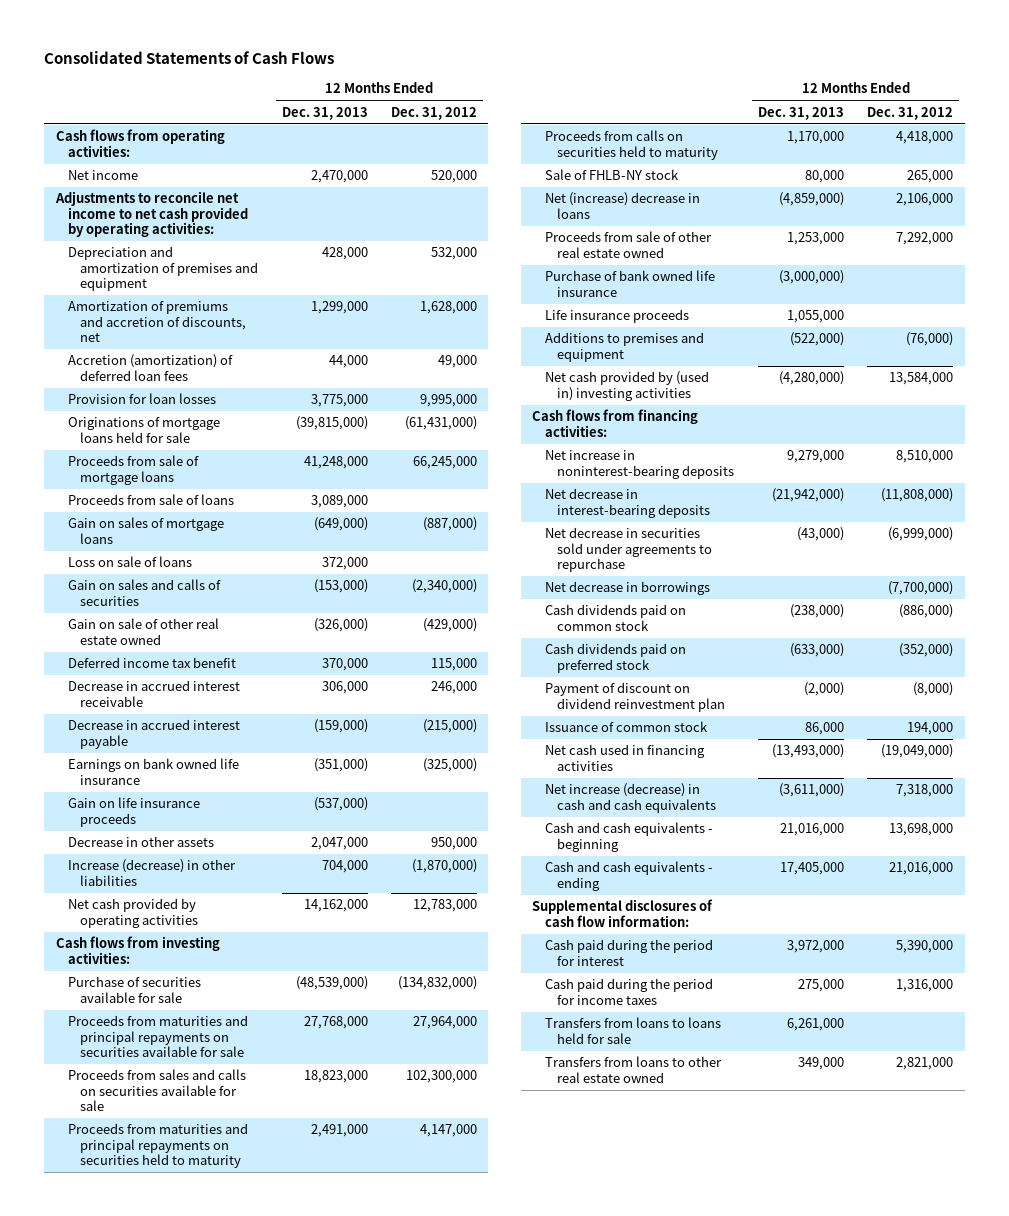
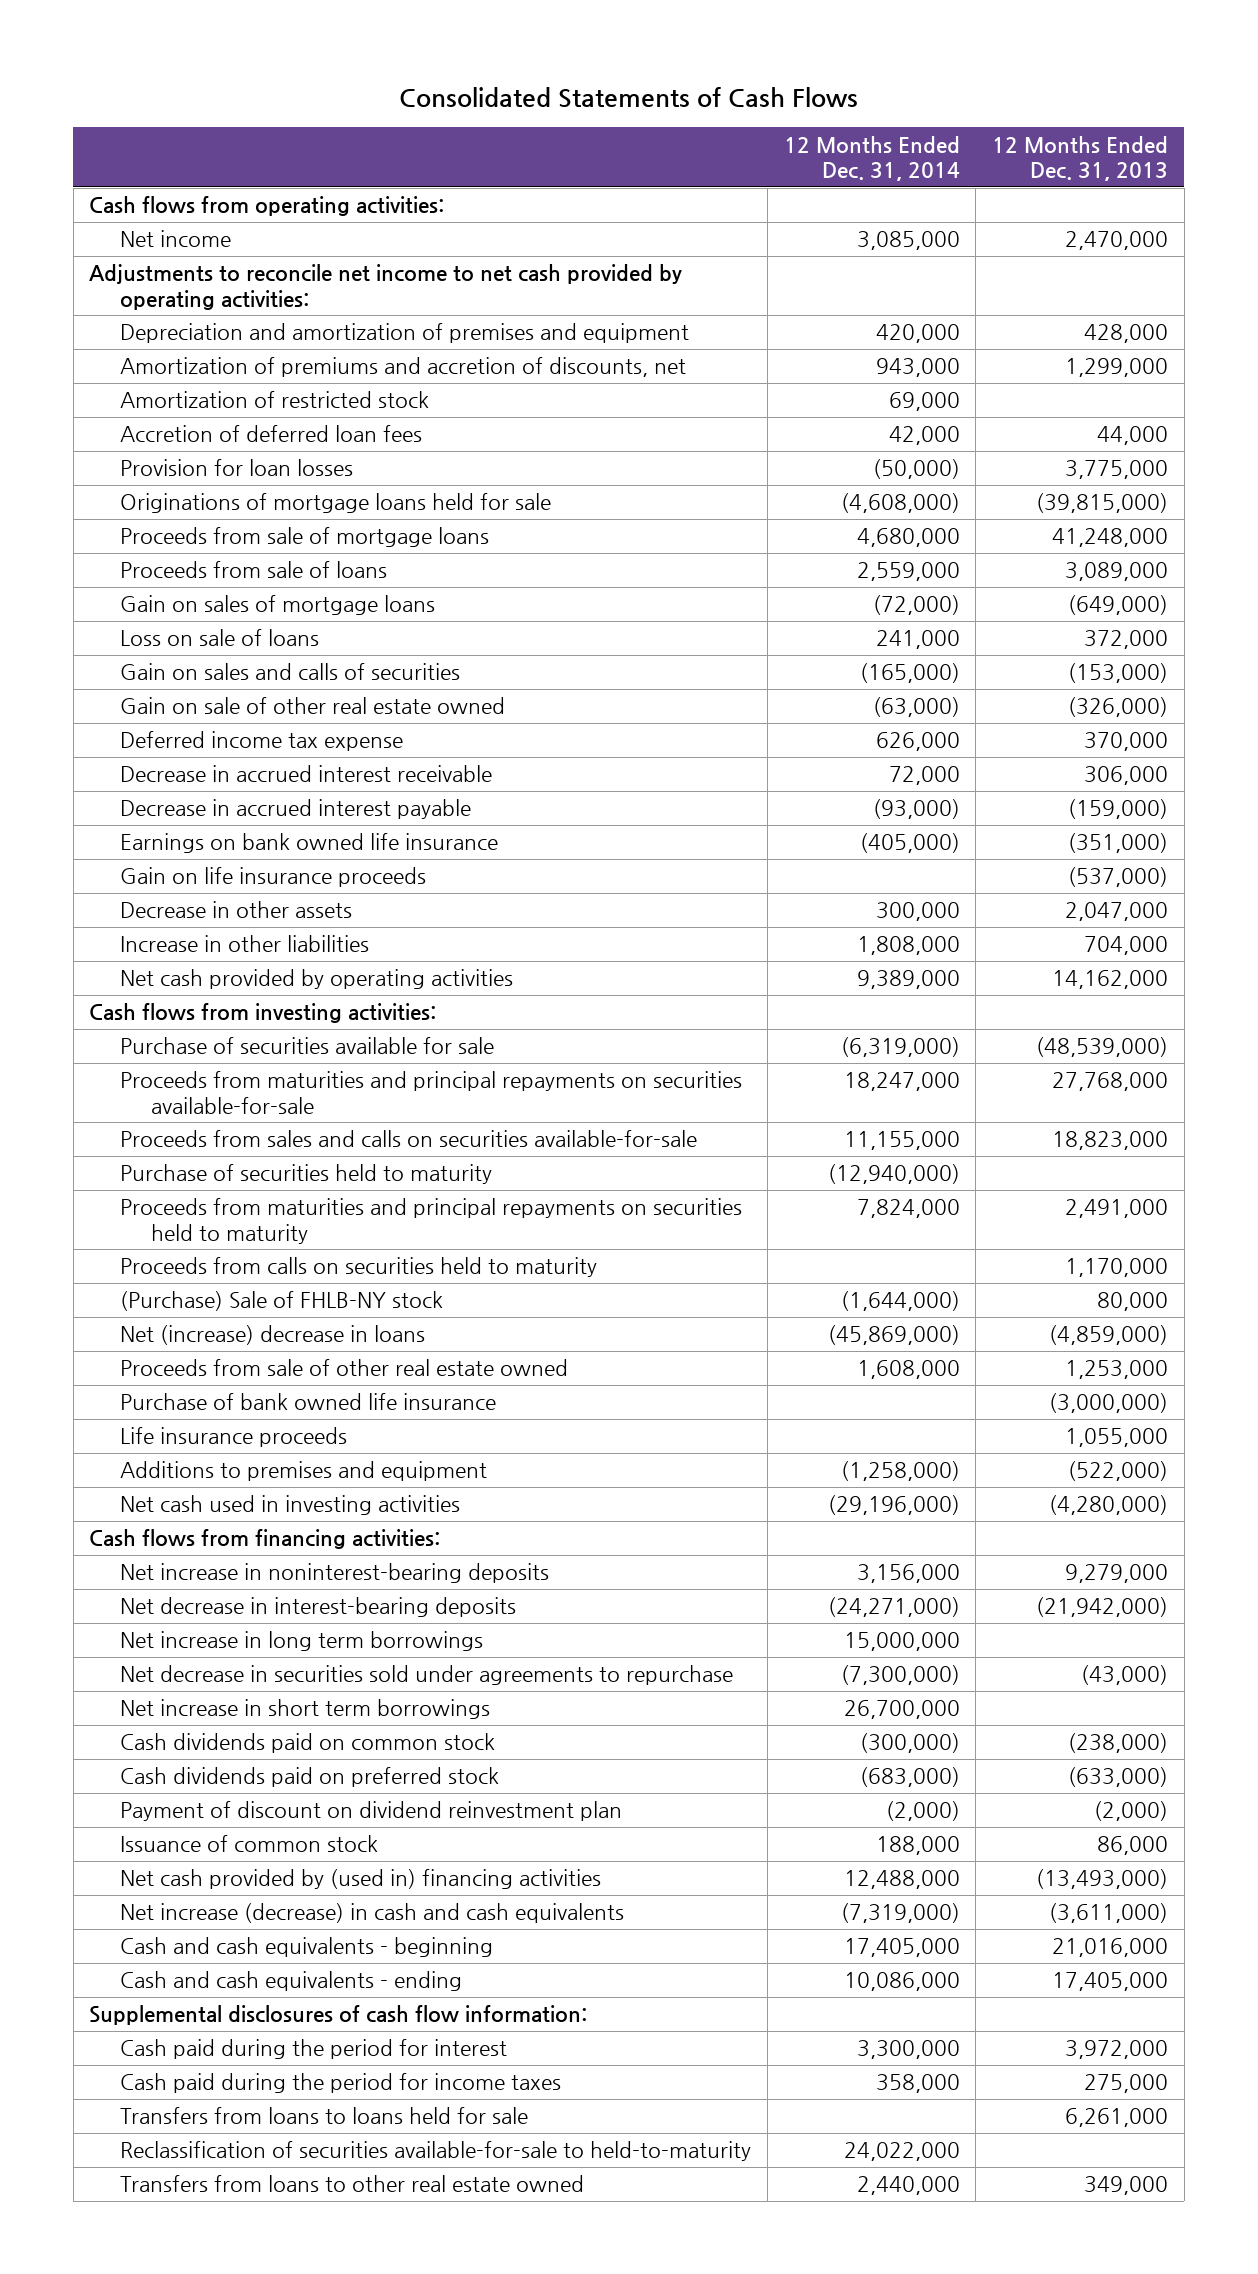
[390,106,477,120] Dec. 31, 2012 -> none
none -> [783,135,960,182] 12 Months Ended Dec. 31, 2014
none -> [120,391,430,409] Amortization of restricted stock
[68,354,234,381] Accretion (amortization) of deferred loan fees -> [120,425,423,443] Accretion of deferred loan fees
[68,657,237,669] Deferred income tax benefit -> [120,731,404,752] Deferred income tax expense
[68,859,237,886] Increase (decrease) in other liabilities -> [120,935,370,953] Increase in other liabilities
[68,1015,249,1058] Proceeds from maturities and principal repayments on securities available for sale -> [120,1071,743,1114] Proceeds from maturities and principal repayments on securities available-for-sale
[68,1069,247,1112] Proceeds from sales and calls on securities available for sale -> [120,1130,698,1148] Proceeds from sales and calls on securities available-for-sale
none -> [120,1164,493,1185] Purchase of securities held to maturity
[544,169,679,181] Sale of FHLB-NY stock -> [120,1291,444,1312] (Purchase) Sale of FHLB-NY stock
[544,371,709,401] Net cash provided by (used in) investing activities -> [120,1495,461,1516] Net cash used in investing activities
none -> [120,1631,484,1652] Net increase in long term borrowings
[544,581,710,596] Net decrease in borrowings -> [120,1699,491,1720] Net increase in short term borrowings
[544,744,705,771] Net cash used in financing activities -> [120,1869,602,1890] Net cash provided by (used in) financing activities
none -> [120,2141,752,2162] Reclassification of securities available-for-sale to held-to-maturity

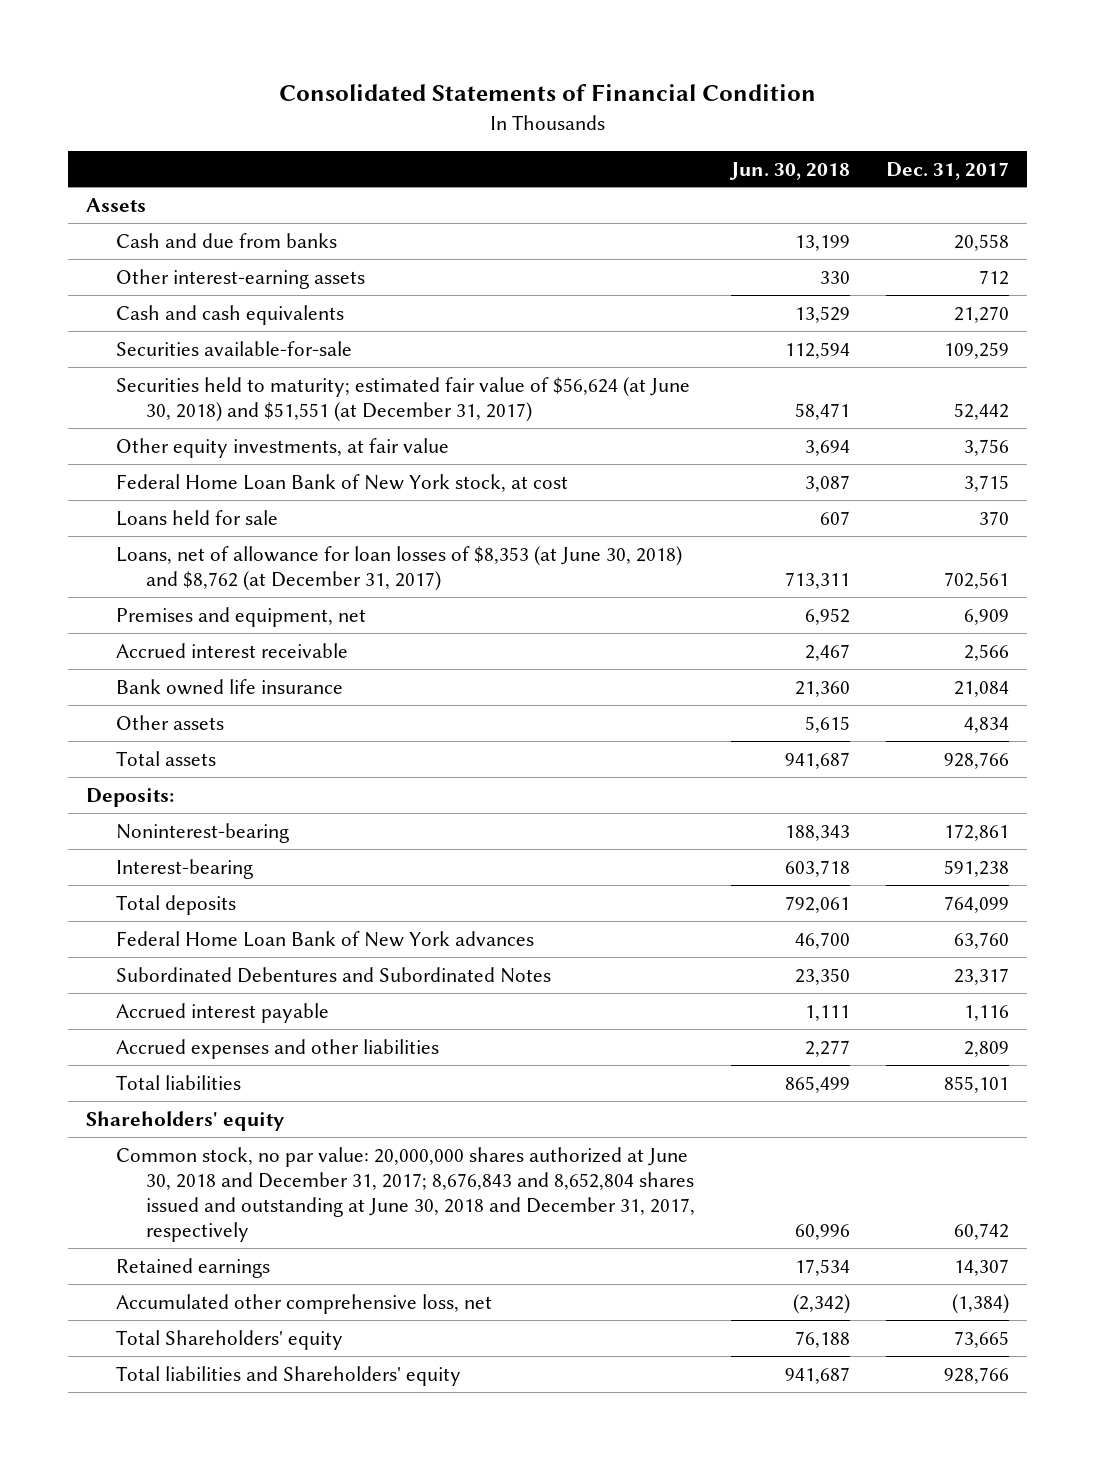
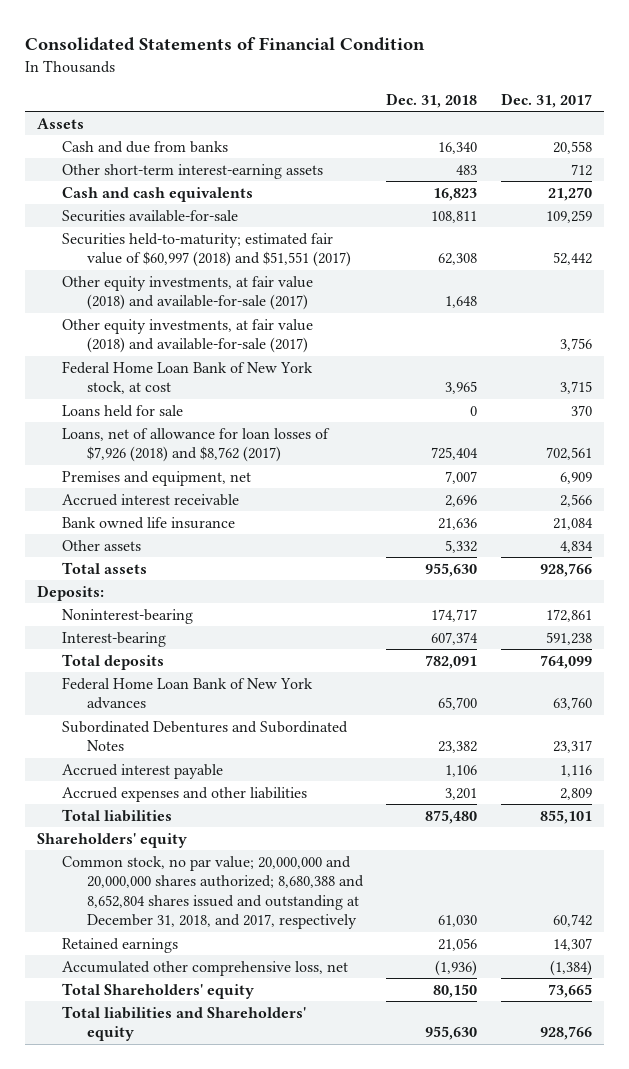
[729,161,851,180] Jun. 30, 2018 -> none
none -> [386,92,478,108] Dec. 31, 2018
[116,268,366,289] Other interest-earning assets -> [61,163,323,179] Other short-term interest-earning assets
[116,376,691,422] Securities held to maturity; estimated fair value of $56,624 (at June 30, 2018) and $51,551 (at December 31, 2017) -> [61,232,351,268] Securities held-to-maturity; estimated fair value of $60,997 (2018) and $51,551 (2017)
none -> [61,275,313,311] Other equity investments, at fair value (2018) and available-for-sale (2017)
[116,437,450,458] Other equity investments, at fair value -> [61,318,313,354] Other equity investments, at fair value (2018) and available-for-sale (2017)
[116,545,683,591] Loans, net of allowance for loan losses of $8,353 (at June 30, 2018) and $8,762 (at December 31, 2017) -> [61,427,330,463] Loans, net of allowance for loan losses of $7,926 (2018) and $8,762 (2017)
[116,1146,696,1243] Common stock, no par value: 20,000,000 shares authorized at June 30, 2018 and December 31, 2017; 8,676,843 and 8,652,804 shares issued and outstanding at June 30, 2018 and December 31, 2017, respectively -> [61,855,364,930] Common stock, no par value; 20,000,000 and 20,000,000 shares authorized; 8,680,388 and 8,652,804 shares issued and outstanding at December 31, 2018, and 2017, respectively

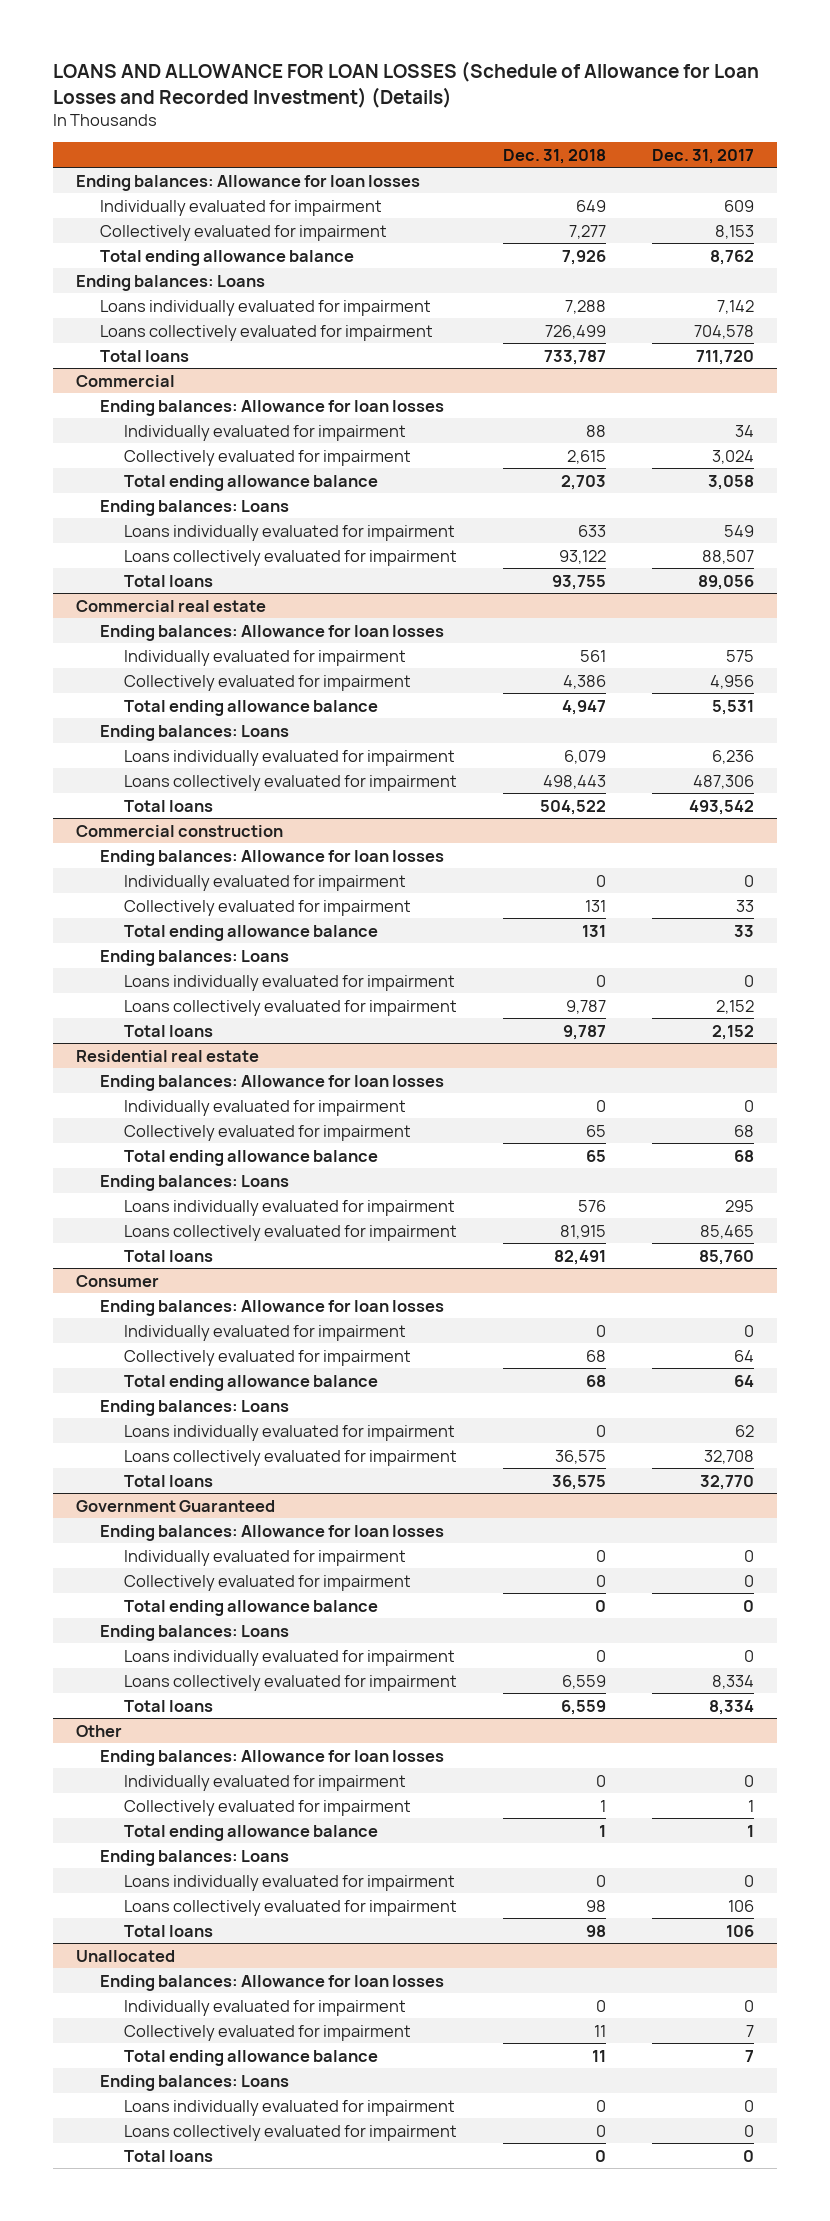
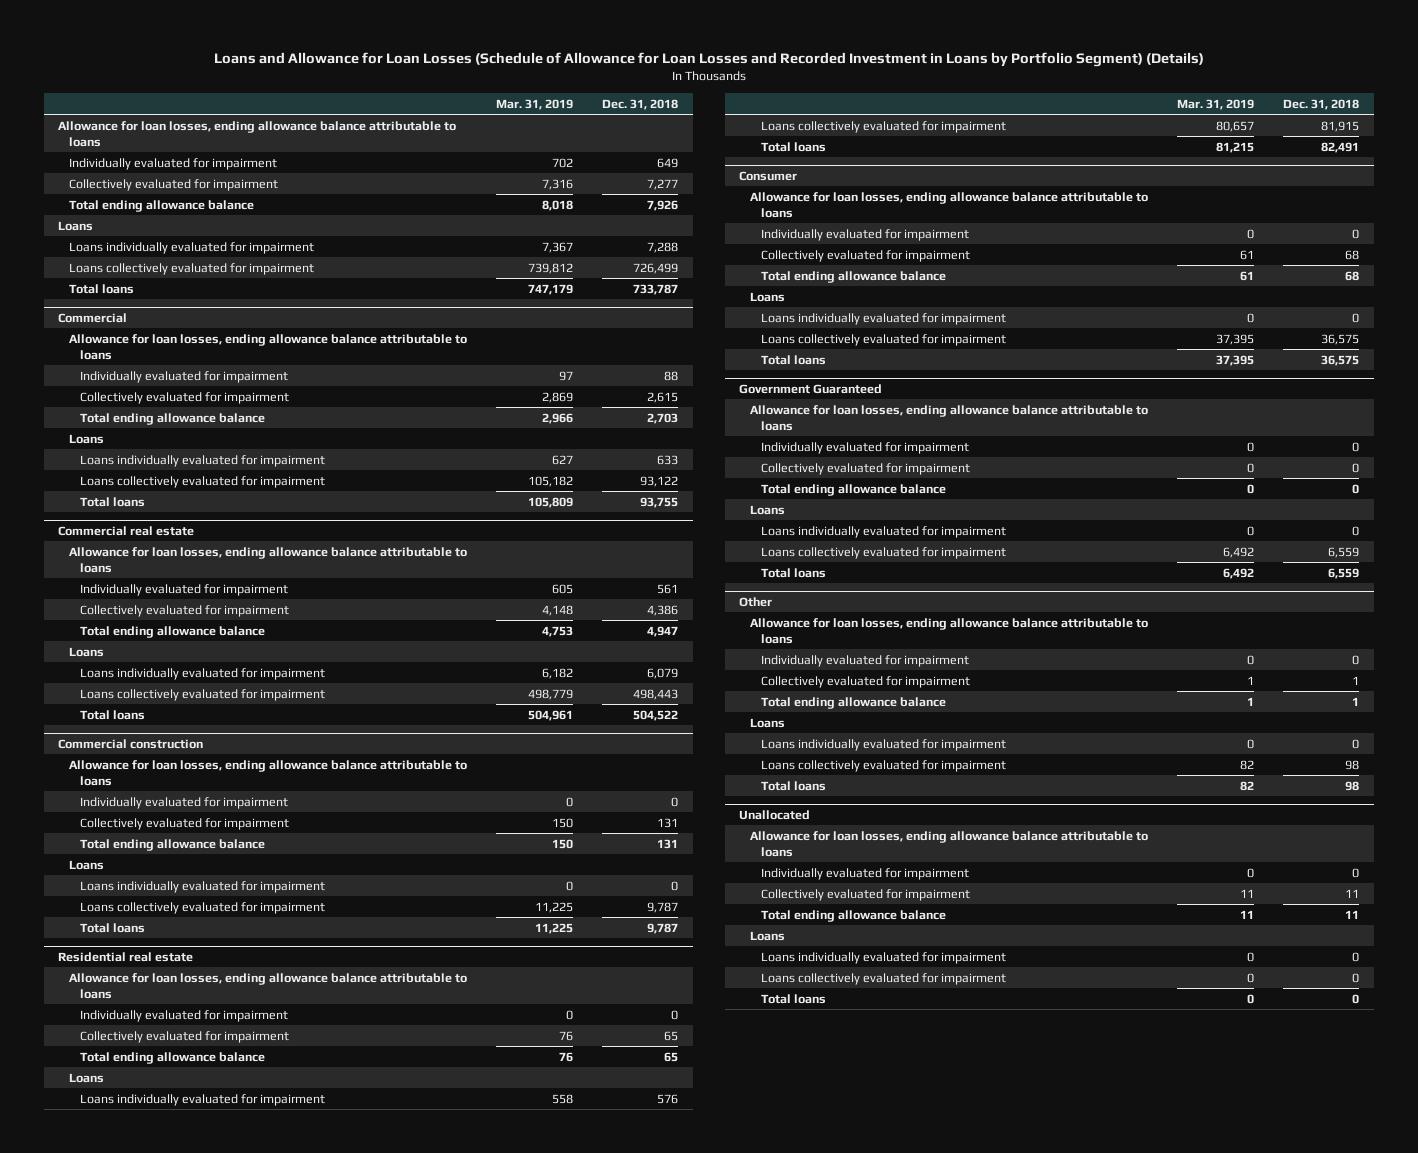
[52,61,759,108] LOANS AND ALLOWANCE FOR LOAN LOSSES (Schedule of Allowance for Loan Losses and Recorded Investment) (Details) -> [213,52,1204,68] Loans and Allowance for Loan Losses (Schedule of Allowance for Loan Losses and Recorded Investment in Loans by Portfolio Segment) (Details)
[652,148,755,164] Dec. 31, 2017 -> none
none -> [496,98,574,110] Mar. 31, 2019
[76,174,421,191] Ending balances: Allowance for loan losses -> [58,120,457,147] Allowance for loan losses, ending allowance balance attributable to loans
[76,274,266,291] Ending balances: Loans -> [58,220,94,231] Loans
[99,399,444,416] Ending balances: Allowance for loan losses -> [69,333,468,360] Allowance for loan losses, ending allowance balance attributable to loans
[99,499,289,516] Ending balances: Loans -> [69,433,105,444] Loans
[99,624,444,641] Ending balances: Allowance for loan losses -> [69,546,468,573] Allowance for loan losses, ending allowance balance attributable to loans
[99,724,289,741] Ending balances: Loans -> [69,646,105,657] Loans
[99,849,444,866] Ending balances: Allowance for loan losses -> [69,759,468,786] Allowance for loan losses, ending allowance balance attributable to loans
[99,949,289,966] Ending balances: Loans -> [69,859,105,870] Loans
[99,1074,444,1091] Ending balances: Allowance for loan losses -> [69,972,468,999] Allowance for loan losses, ending allowance balance attributable to loans
[99,1174,289,1191] Ending balances: Loans -> [69,1072,105,1083] Loans
[99,1299,444,1316] Ending balances: Allowance for loan losses -> [749,191,1148,218] Allowance for loan losses, ending allowance balance attributable to loans
[99,1399,289,1416] Ending balances: Loans -> [749,291,785,302] Loans
[99,1524,444,1541] Ending balances: Allowance for loan losses -> [749,404,1148,431] Allowance for loan losses, ending allowance balance attributable to loans
[99,1624,289,1641] Ending balances: Loans -> [749,504,785,515] Loans
[99,1749,444,1766] Ending balances: Allowance for loan losses -> [749,617,1148,644] Allowance for loan losses, ending allowance balance attributable to loans
[99,1849,289,1866] Ending balances: Loans -> [749,717,785,728] Loans
[99,1974,444,1991] Ending balances: Allowance for loan losses -> [749,830,1148,857] Allowance for loan losses, ending allowance balance attributable to loans
[99,2074,289,2091] Ending balances: Loans -> [749,930,785,941] Loans

